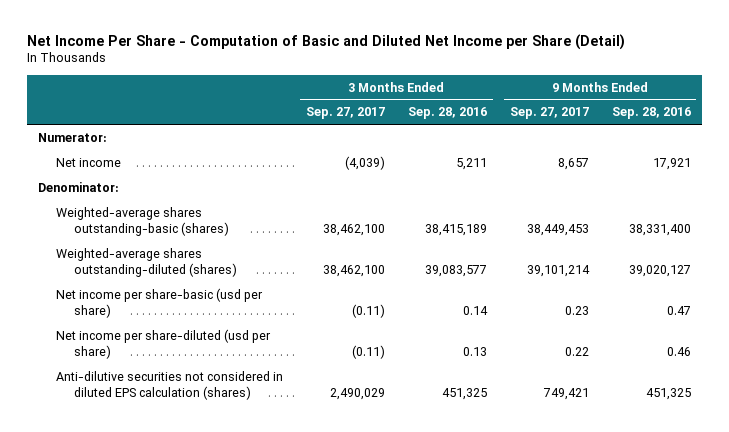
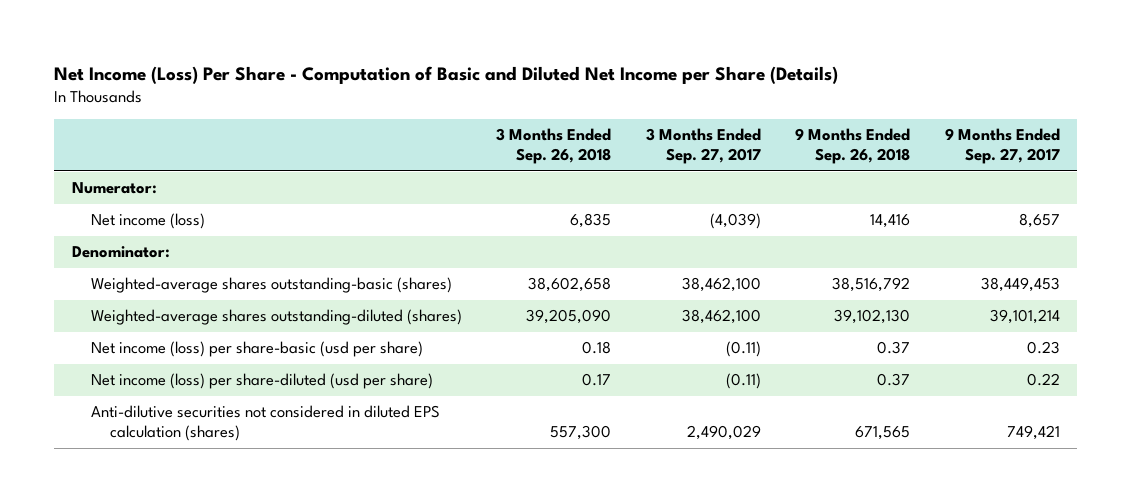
[26,33,625,50] Net Income Per Share - Computation of Basic and Diluted Net Income per Share (Detail) -> [54,66,839,85] Net Income (Loss) Per Share - Computation of Basic and Diluted Net Income per Share (Details)
[407,107,487,120] Sep. 28, 2016 -> none
[611,107,691,120] Sep. 28, 2016 -> none
none -> [496,128,612,165] 3 Months Ended Sep. 26, 2018
none -> [795,128,911,165] 9 Months Ended Sep. 26, 2018
[56,157,122,167] Net income -> [90,213,205,230] Net income (loss)
[56,287,264,318] Net income per share-basic (usd per share) -> [90,341,423,358] Net income (loss) per share-basic (usd per share)
[56,328,272,359] Net income per share-diluted (usd per share) -> [90,373,433,390] Net income (loss) per share-diluted (usd per share)

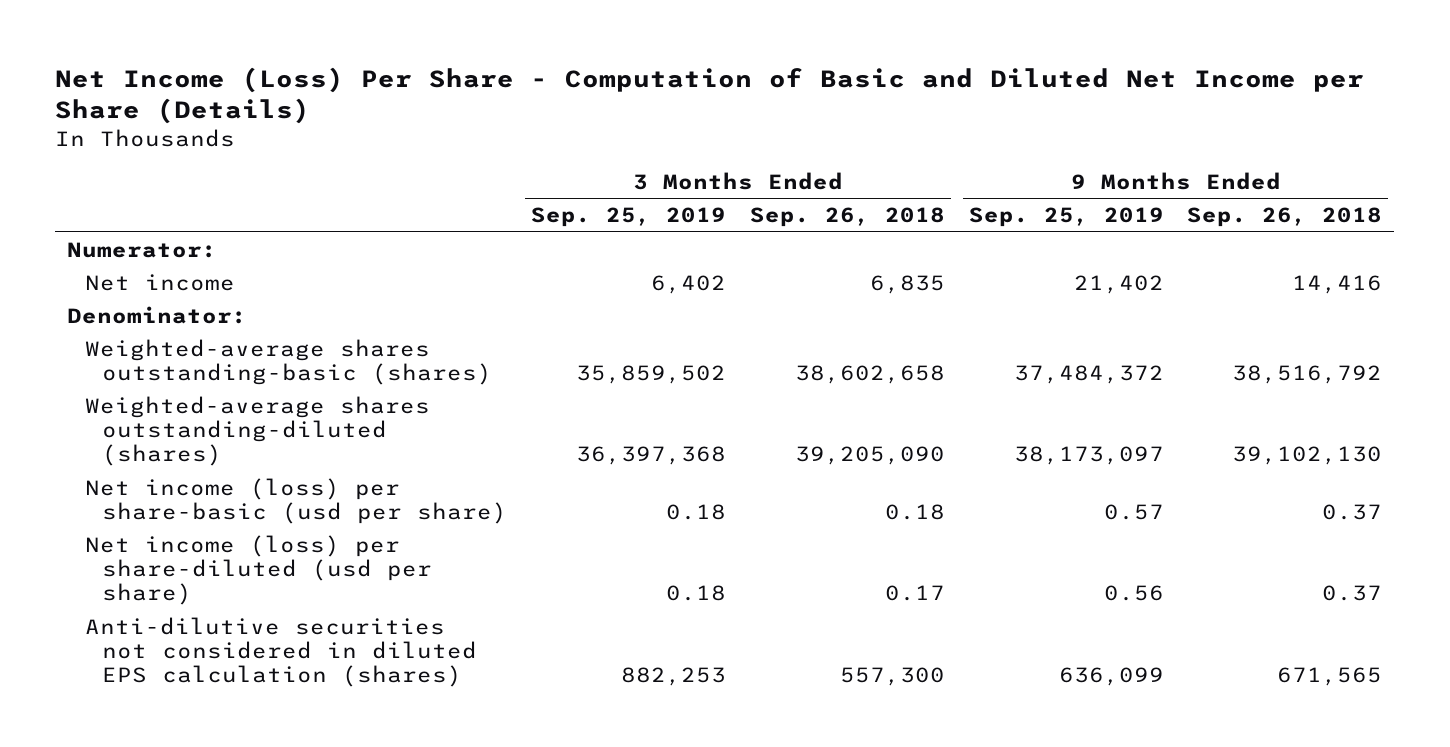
[645,128,761,165] 3 Months Ended Sep. 27, 2017 -> none
[944,128,1060,165] 9 Months Ended Sep. 27, 2017 -> none
none -> [531,207,727,228] Sep. 25, 2019
none -> [968,207,1164,228] Sep. 25, 2019
[90,213,205,230] Net income (loss) -> [84,273,235,291] Net income

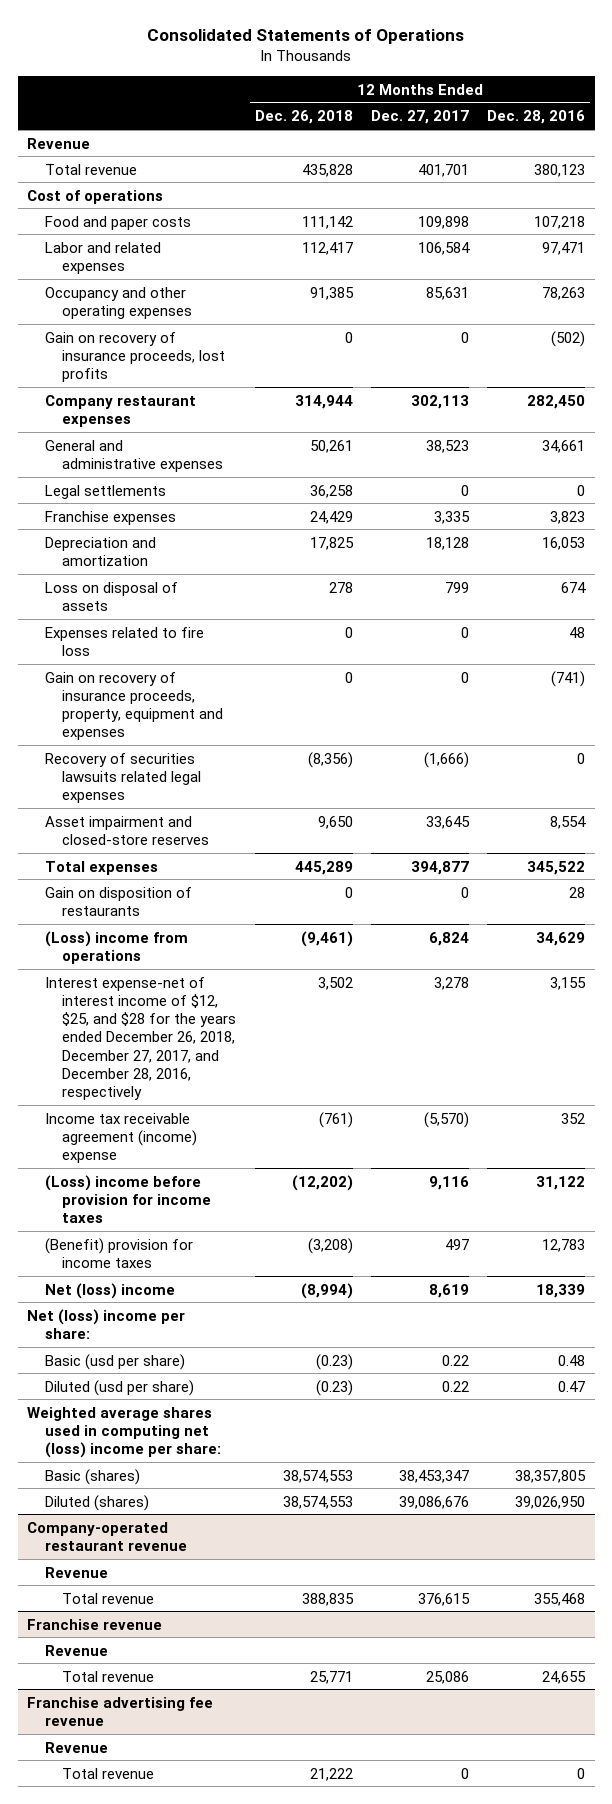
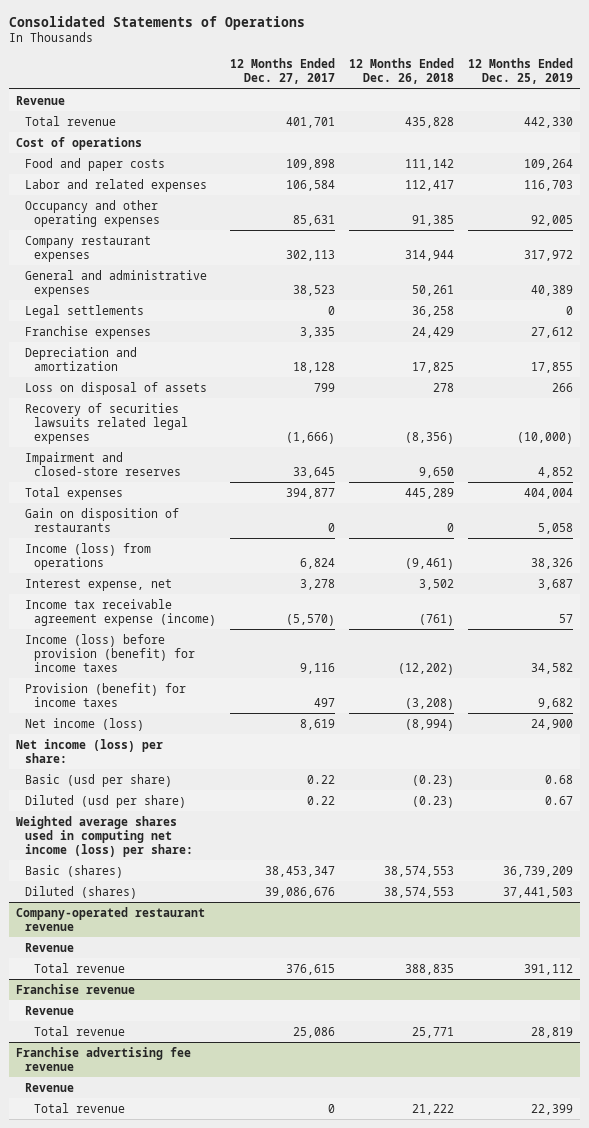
[487,110,586,125] Dec. 28, 2016 -> none
none -> [467,57,573,85] 12 Months Ended Dec. 25, 2019
[44,331,226,383] Gain on recovery of insurance proceeds, lost profits -> none
[44,626,204,656] Expenses related to fire loss -> none
[44,671,224,741] Gain on recovery of insurance proceeds, property, equipment and expenses -> none
[44,815,210,845] Asset impairment and closed-store reserves -> [24,451,181,476] Impairment and closed-store reserves
[44,930,188,964] (Loss) income from operations -> [24,542,151,570] Income (loss) from operations
[44,976,237,1101] Interest expense-net of interest income of $12, $25, and $28 for the years ended December 26, 2018, December 27, 2017, and December 28, 2016, respectively -> [24,578,172,591] Interest expense, net
[44,1112,198,1164] Income tax receivable agreement (income) expense -> [24,598,216,626] Income tax receivable agreement expense (income)
[44,1174,212,1224] (Loss) income before provision for income taxes -> [24,633,195,672] Income (loss) before provision (benefit) for income taxes
[44,1237,193,1268] (Benefit) provision for income taxes -> [24,682,186,707] Provision (benefit) for income taxes
[44,1282,175,1299] Net (loss) income -> [24,717,144,731] Net income (loss)
[26,1308,185,1339] Net (loss) income per share: -> [16,738,164,763] Net income (loss) per share:
[26,1406,221,1459] Weighted average shares used in computing net (loss) income per share: -> [16,815,193,857] Weighted average shares used in computing net income (loss) per share:

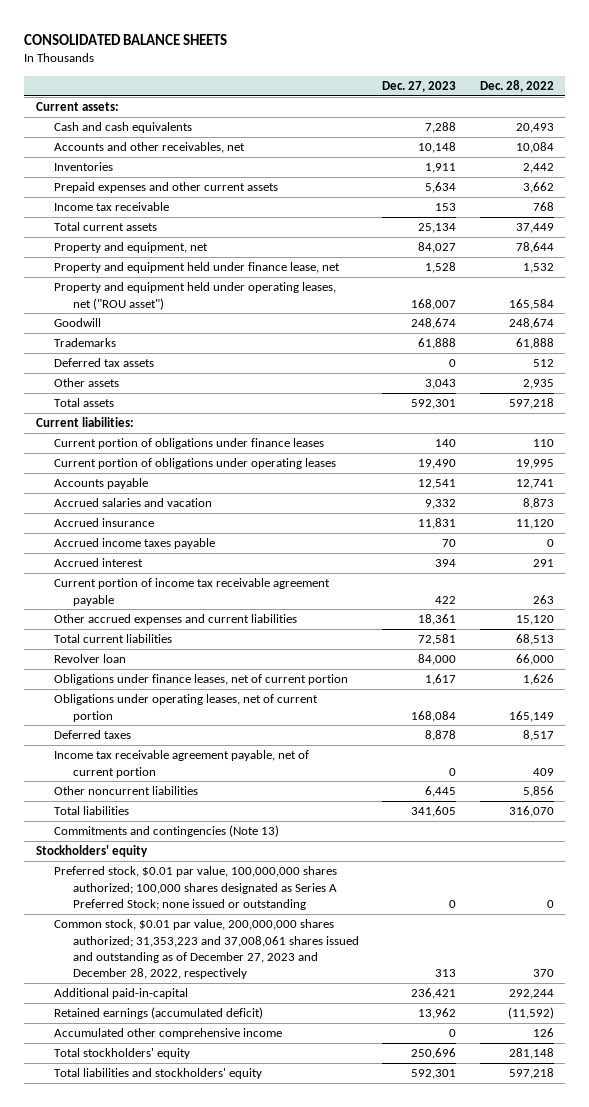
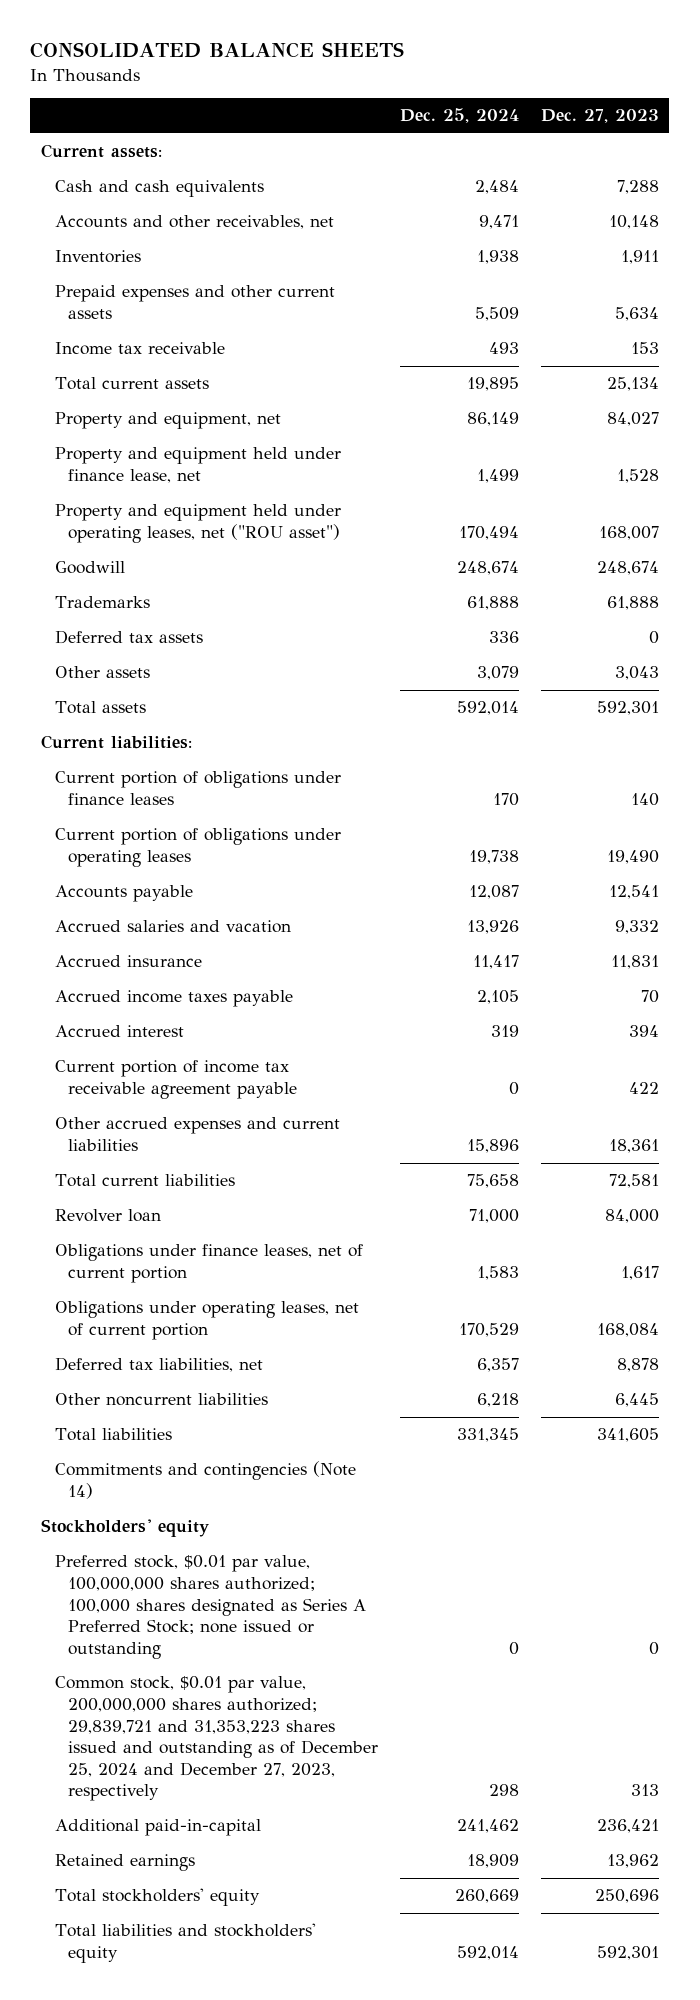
[479,80,554,93] Dec. 28, 2022 -> none
none -> [399,108,519,124] Dec. 25, 2024
[54,750,310,778] Income tax receivable agreement payable, net of current portion -> none
[54,730,132,740] Deferred taxes -> [54,1357,263,1373] Deferred tax liabilities, net
[54,825,280,838] Commitments and contingencies (Note 13) -> [54,1461,356,1500] Commitments and contingencies (Note 14)
[54,919,359,980] Common stock, $0.01 par value, 200,000,000 shares authorized; 31,353,223 and 37,008,061 shares issued and outstanding as of December 27, 2023 and December 28, 2022, respectively -> [54,1676,379,1802] Common stock, $0.01 par value, 200,000,000 shares authorized; 29,839,721 and 31,353,223 shares issued and outstanding as of December 25, 2024 and December 27, 2023, respectively
[54,1028,283,1040] Accumulated other comprehensive income -> none
[54,1007,264,1020] Retained earnings (accumulated deficit) -> [54,1854,195,1872] Retained earnings

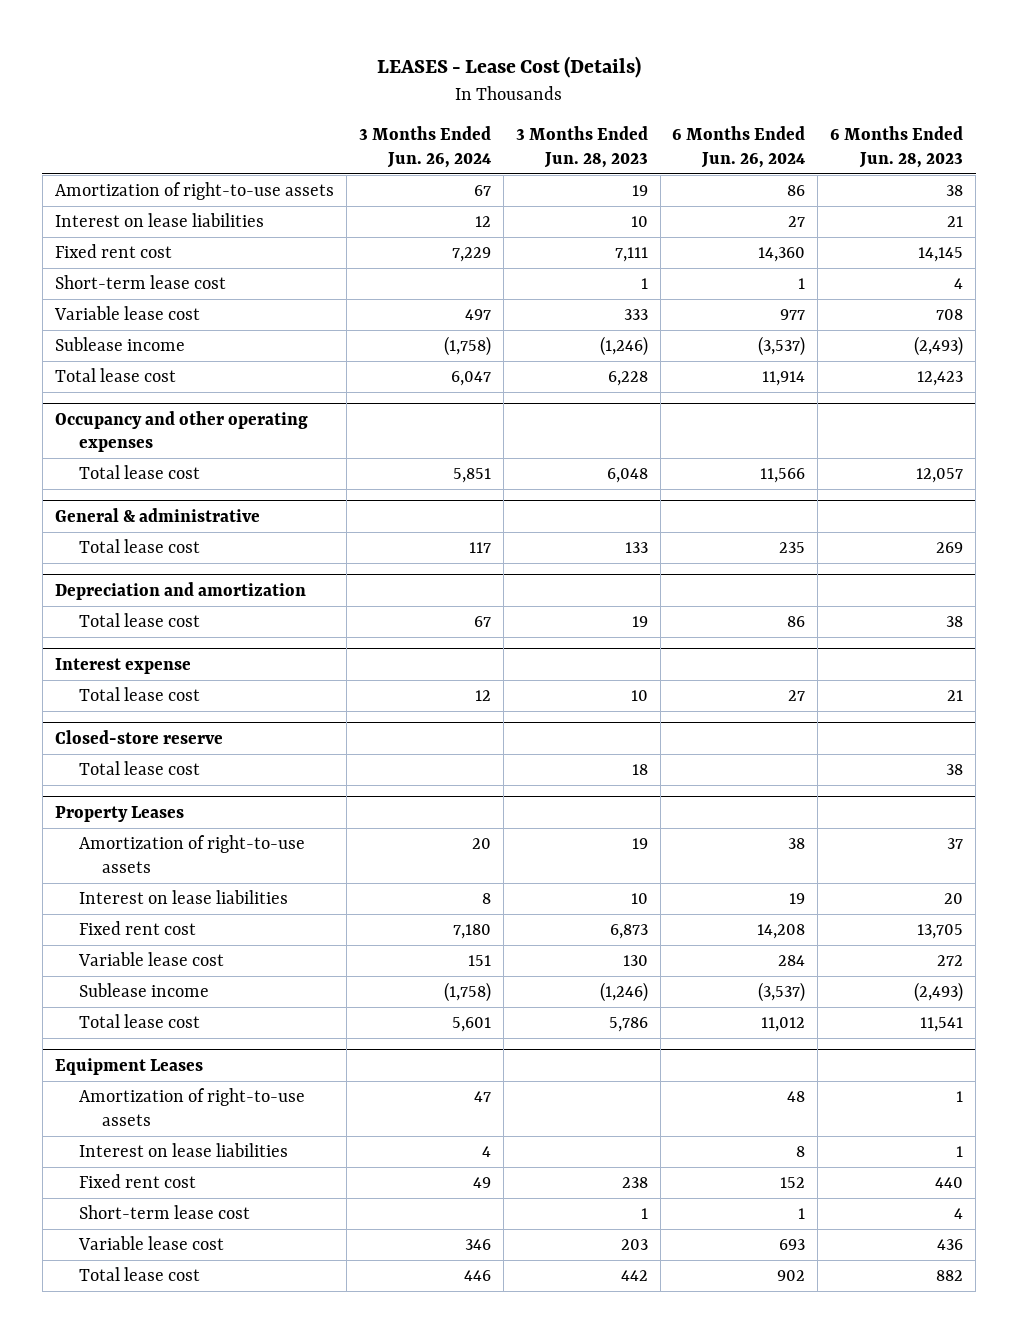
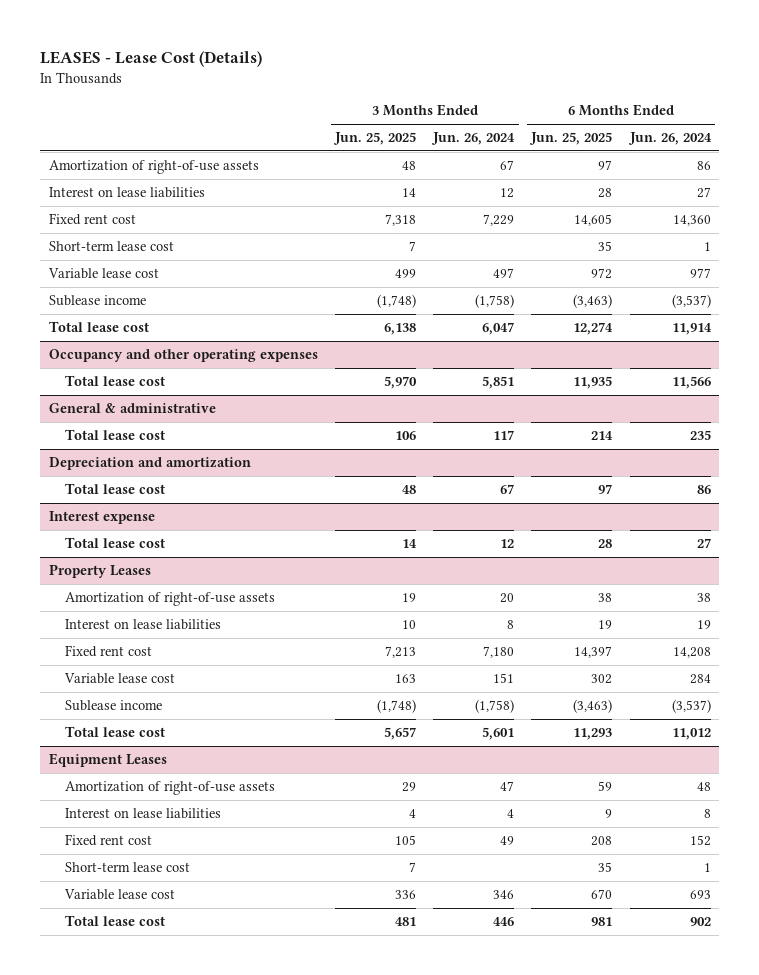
[515,126,648,168] 3 Months Ended Jun. 28, 2023 -> none
[830,126,964,168] 6 Months Ended Jun. 28, 2023 -> none
none -> [333,132,417,146] Jun. 25, 2025
none -> [529,132,613,146] Jun. 25, 2025
[54,182,334,201] Amortization of right-to-use assets -> [48,160,259,175] Amortization of right-of-use assets
[54,729,223,744] Closed-store reserve -> none
[78,761,200,776] Total lease cost -> none
[78,835,305,873] Amortization of right-to-use assets -> [65,592,276,607] Amortization of right-of-use assets
[78,1088,305,1126] Amortization of right-to-use assets -> [65,781,276,796] Amortization of right-of-use assets

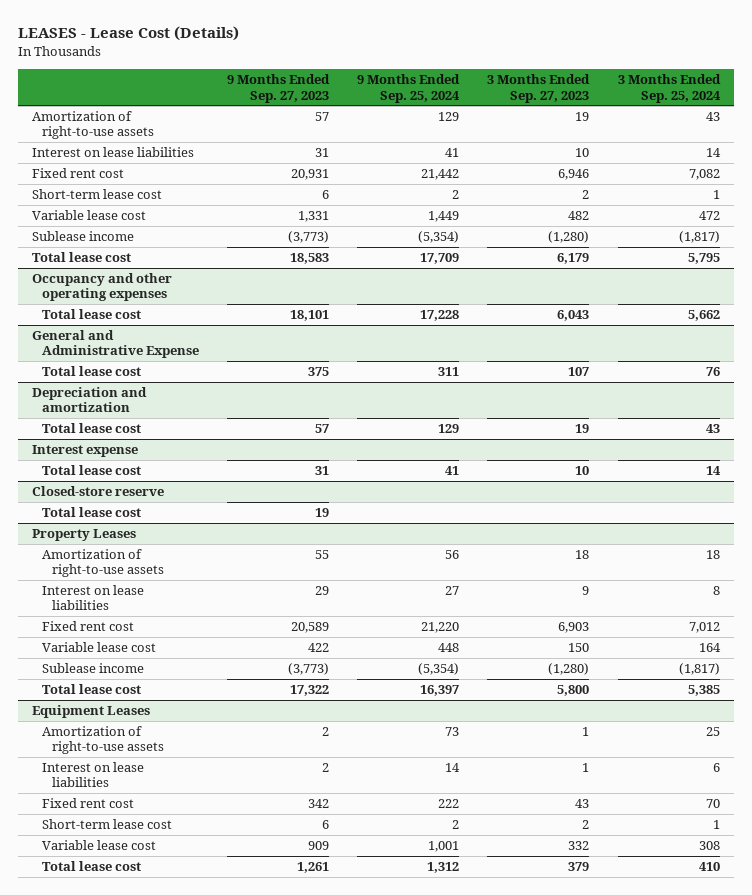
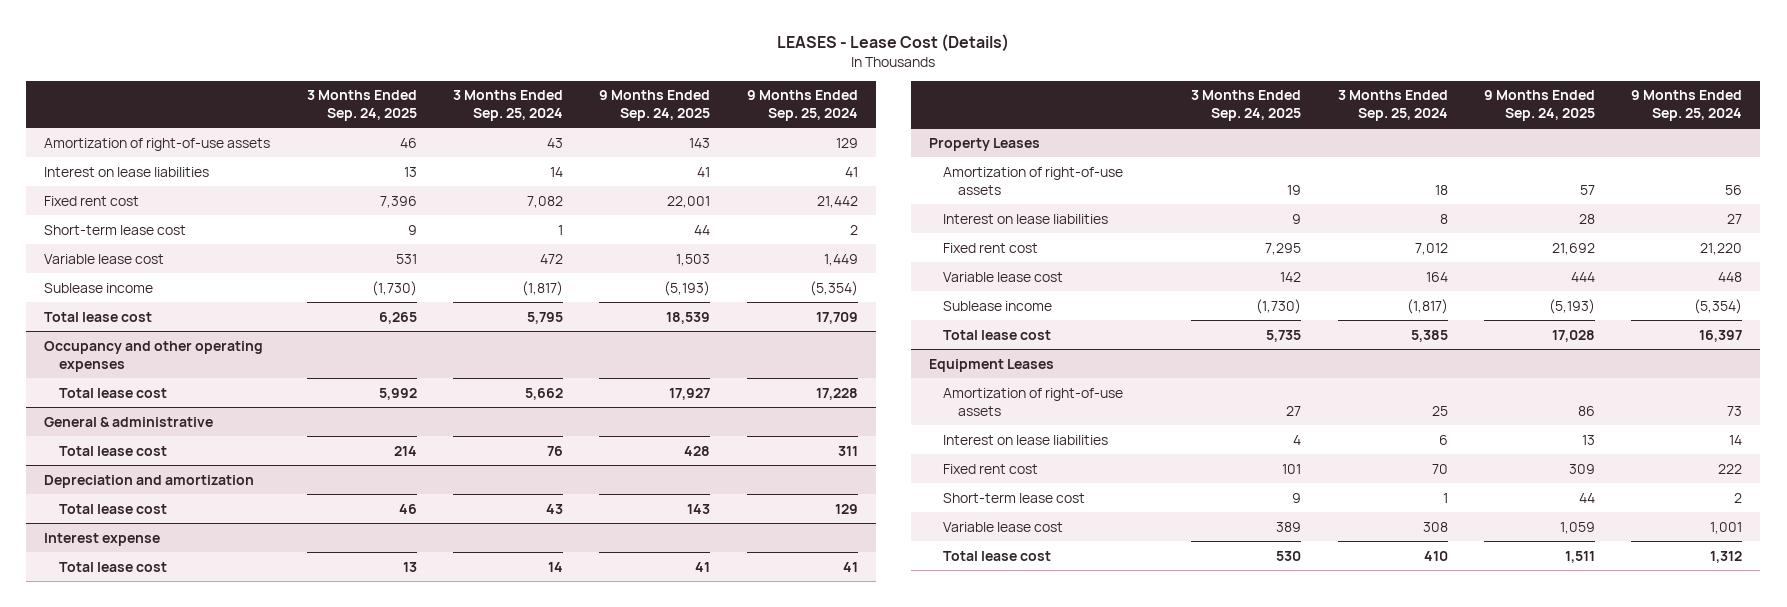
[227,74,331,103] 9 Months Ended Sep. 27, 2023 -> none
[487,74,591,103] 3 Months Ended Sep. 27, 2023 -> none
none -> [306,90,417,122] 3 Months Ended Sep. 24, 2025
none -> [599,90,711,122] 9 Months Ended Sep. 24, 2025
[32,111,155,140] Amortization of right-to-use assets -> [44,137,271,151] Amortization of right-of-use assets
[32,330,200,359] General and Administrative Expense -> [44,416,214,427] General & administrative
[32,486,165,497] Closed-store reserve -> none
[42,507,142,518] Total lease cost -> none
[42,549,165,578] Amortization of right-to-use assets -> [943,166,1124,195] Amortization of right-of-use assets
[42,726,165,755] Amortization of right-to-use assets -> [943,387,1124,416] Amortization of right-of-use assets

